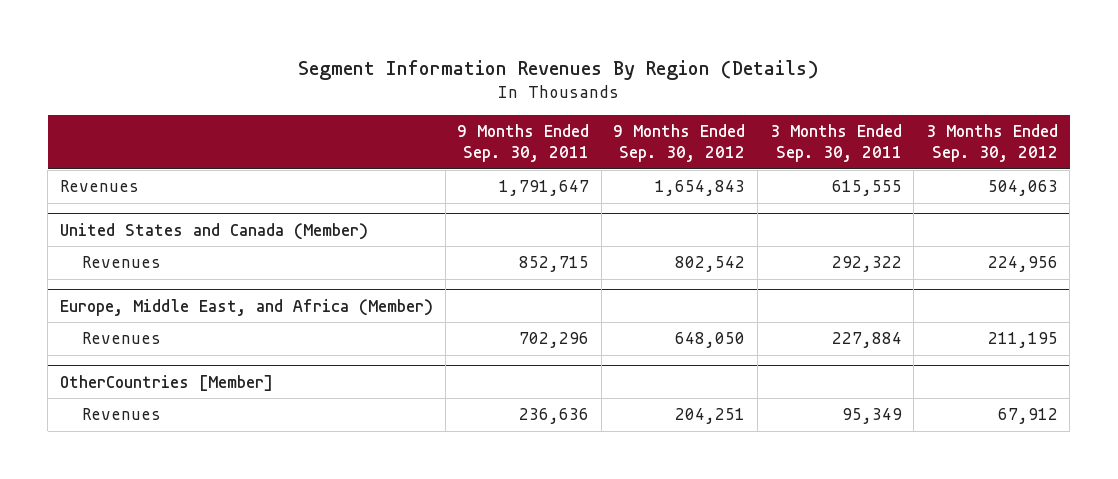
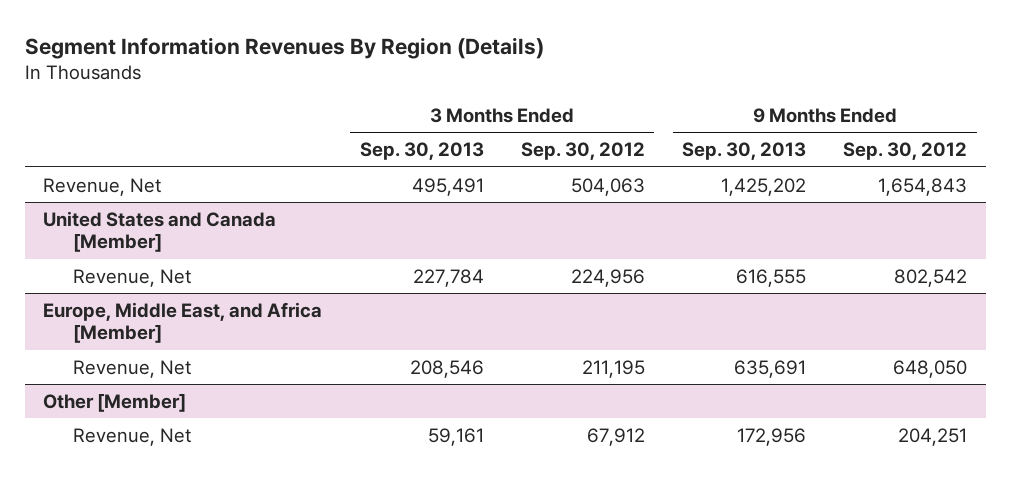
[457,124,590,163] 9 Months Ended Sep. 30, 2011 -> none
[769,124,902,163] 3 Months Ended Sep. 30, 2011 -> none
none -> [359,142,484,161] Sep. 30, 2013
none -> [682,142,807,161] Sep. 30, 2013
[60,374,274,391] OtherCountries [Member] -> none
[60,180,140,193] Revenues -> [43,177,162,196] Revenue, Net
[60,222,369,240] United States and Canada (Member) -> [43,210,277,253] United States and Canada [Member]
[81,256,161,269] Revenues -> [73,268,192,287] Revenue, Net
[60,298,434,316] Europe, Middle East, and Africa (Member) -> [43,301,323,344] Europe, Middle East, and Africa [Member]
[81,332,161,345] Revenues -> [73,359,192,378] Revenue, Net
none -> [43,393,187,412] Other [Member]
[81,408,161,421] Revenues -> [73,427,192,446] Revenue, Net

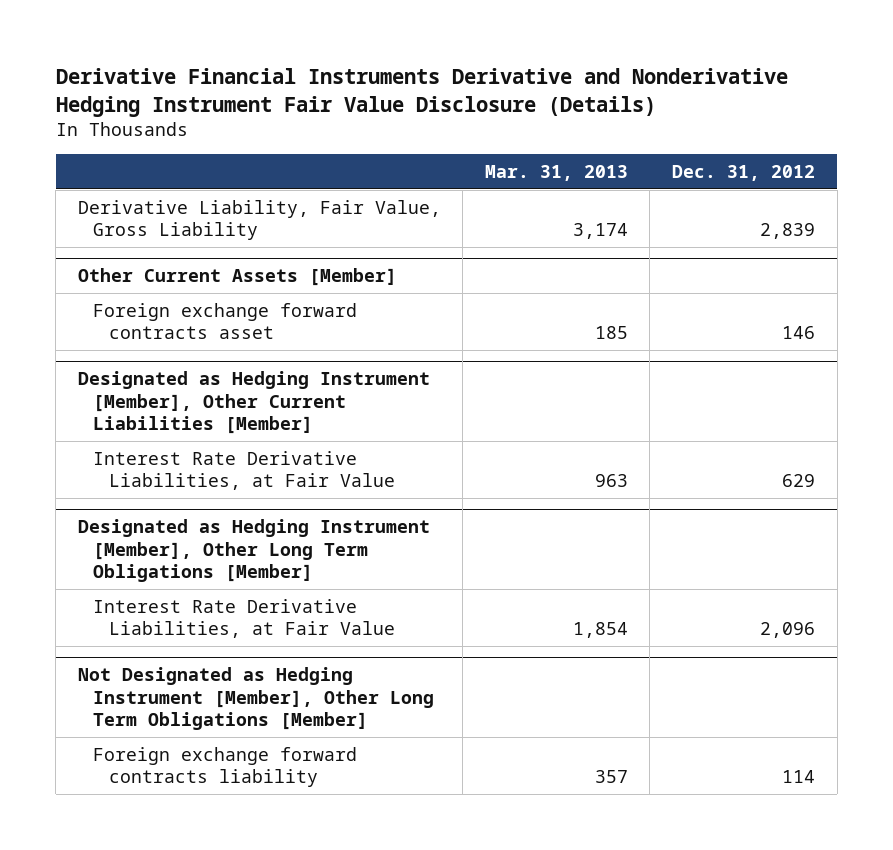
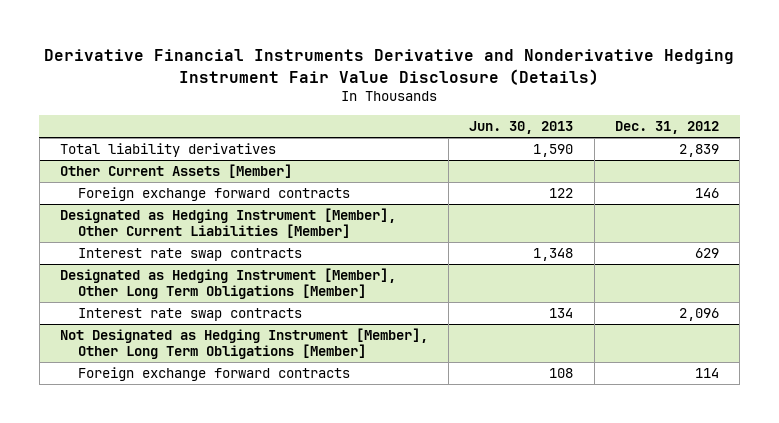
[484,164,628,181] Mar. 31, 2013 -> none
none -> [469,121,574,135] Jun. 30, 2013
[77,199,441,241] Derivative Liability, Fair Value, Gross Liability -> [59,142,276,157] Total liability derivatives
[93,302,358,340] Foreign exchange forward contracts asset -> [78,186,351,201] Foreign exchange forward contracts
[93,450,396,491] Interest Rate Derivative Liabilities, at Fair Value -> [78,247,303,261] Interest rate swap contracts
[93,598,396,639] Interest Rate Derivative Liabilities, at Fair Value -> [78,307,303,321] Interest rate swap contracts
[93,746,358,788] Foreign exchange forward contracts liability -> [78,366,351,381] Foreign exchange forward contracts

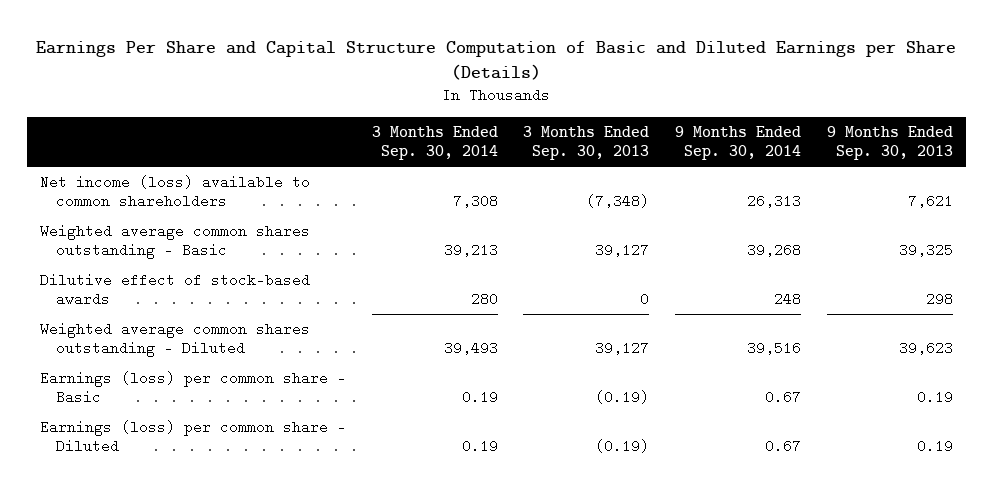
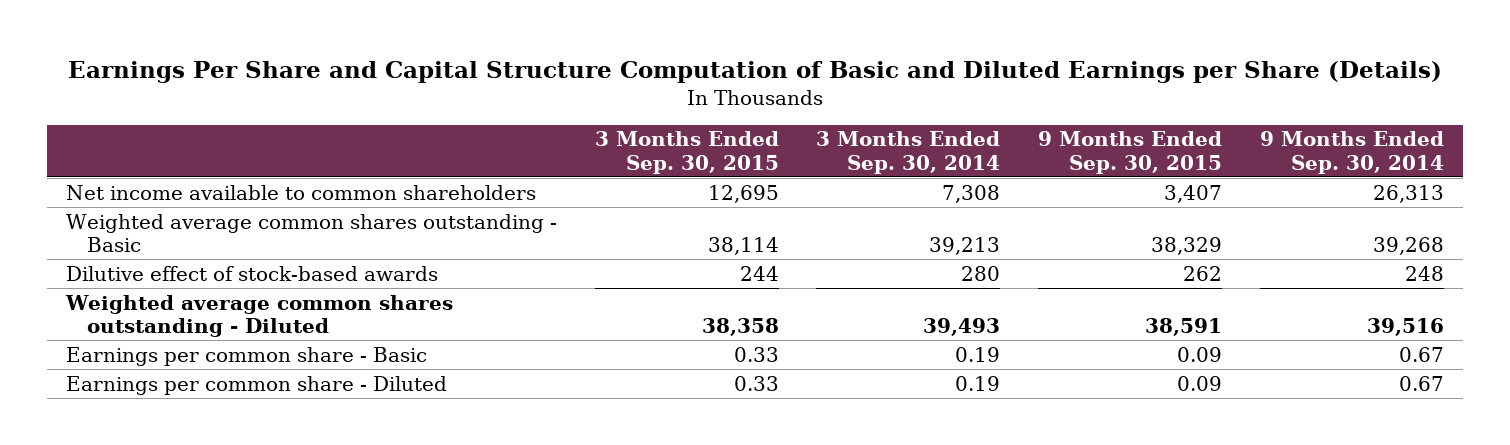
[523,126,650,161] 3 Months Ended Sep. 30, 2013 -> none
[826,126,953,161] 9 Months Ended Sep. 30, 2013 -> none
none -> [594,131,779,174] 3 Months Ended Sep. 30, 2015
none -> [1038,131,1223,174] 9 Months Ended Sep. 30, 2015
[39,175,310,209] Net income (loss) available to common shareholders -> [65,184,536,200] Net income available to common shareholders
[39,371,346,405] Earnings (loss) per common share - Basic -> [65,346,427,366] Earnings per common share - Basic
[39,420,346,454] Earnings (loss) per common share - Diluted -> [65,375,447,395] Earnings per common share - Diluted

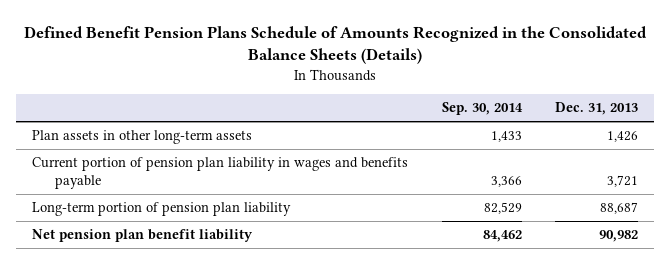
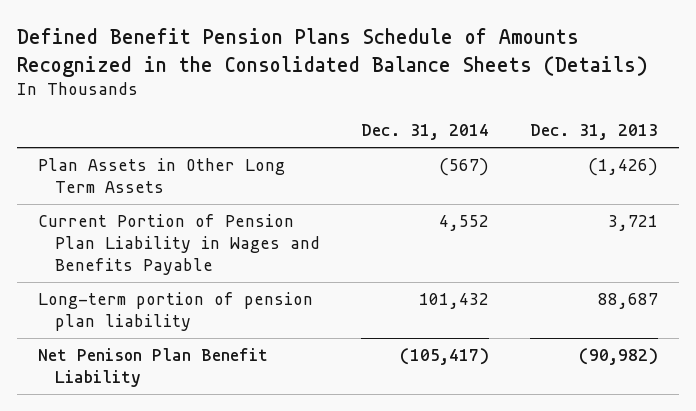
[441,102,523,116] Sep. 30, 2014 -> none
none -> [360,124,489,141] Dec. 31, 2014
[32,130,253,145] Plan assets in other long-term assets -> [37,158,285,194] Plan Assets in Other Long Term Assets
[606,131,638,143] 1,426 -> [588,158,659,177] (1,426)
[32,157,409,190] Current portion of pension plan liability in wages and benefits payable -> [37,214,320,276] Current Portion of Pension Plan Liability in Wages and Benefits Payable
[32,229,254,243] Net pension plan benefit liability -> [37,348,268,388] Net Penison Plan Benefit Liability
[598,230,638,243] 90,982 -> [579,348,659,366] (90,982)

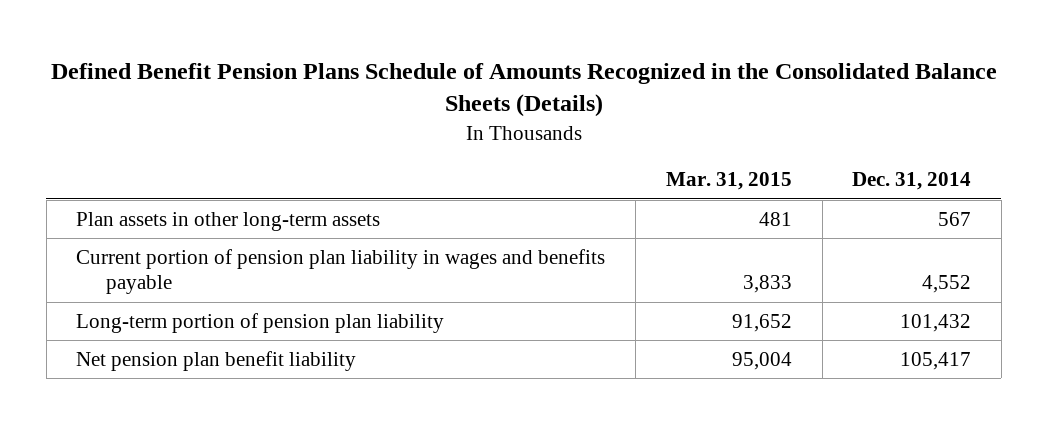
[530,124,659,141] Dec. 31, 2013 -> none
none -> [665,172,792,191] Mar. 31, 2015
[37,158,285,194] Plan Assets in Other Long Term Assets -> [76,212,381,232] Plan assets in other long-term assets
[438,158,489,177] (567) -> [938,212,972,227] 567
[37,214,320,276] Current Portion of Pension Plan Liability in Wages and Benefits Payable -> [76,249,606,295] Current portion of pension plan liability in wages and benefits payable
[37,348,268,388] Net Penison Plan Benefit Liability -> [76,351,357,372] Net pension plan benefit liability
[399,348,489,366] (105,417) -> [900,352,972,371] 105,417

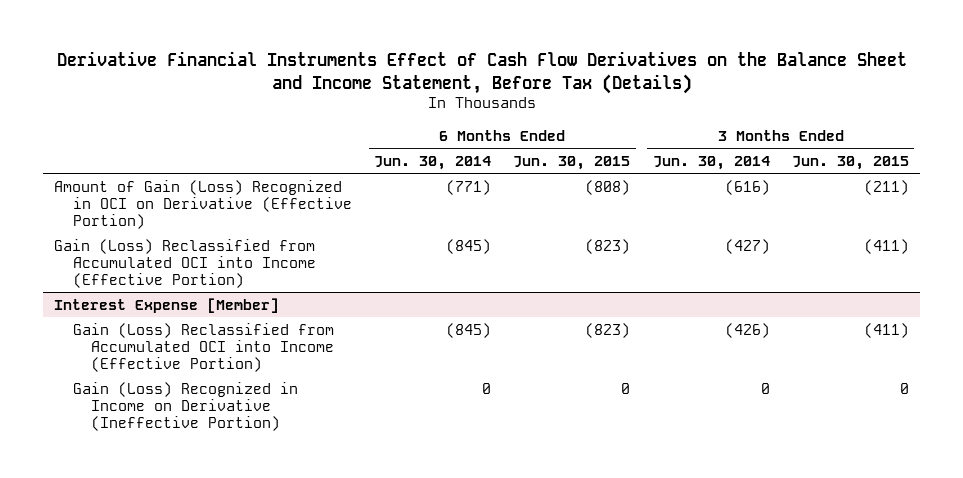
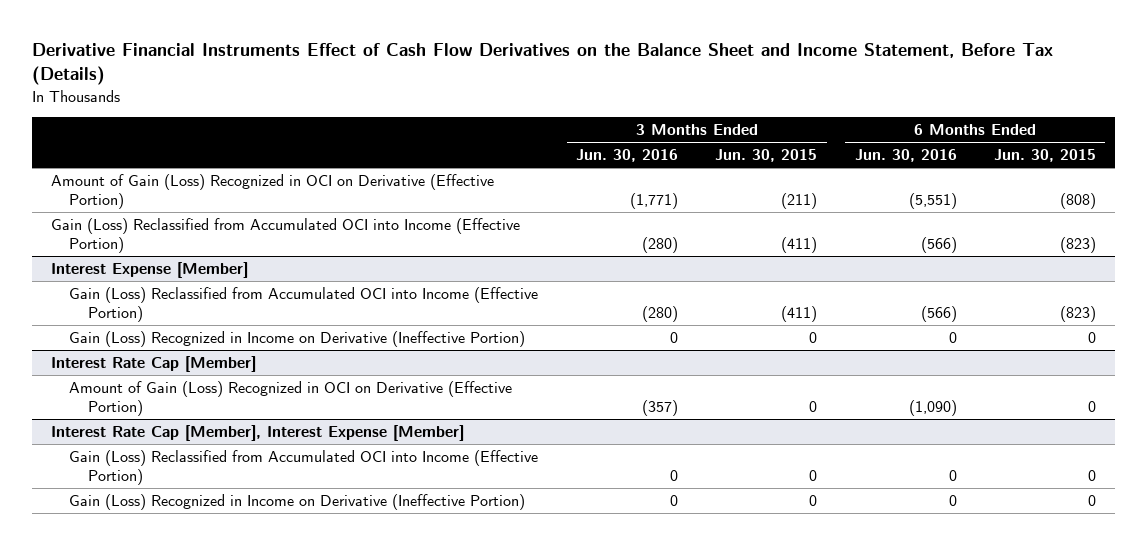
[374,155,492,170] Jun. 30, 2014 -> none
[652,155,770,170] Jun. 30, 2014 -> none
none -> [575,149,678,163] Jun. 30, 2016
none -> [854,149,957,163] Jun. 30, 2016
none -> [50,355,256,372] Interest Rate Cap [Member]
none -> [69,380,513,416] Amount of Gain (Loss) Recognized in OCI on Derivative (Effective Portion)
none -> [50,424,464,441] Interest Rate Cap [Member], Interest Expense [Member]
none -> [69,449,539,485] Gain (Loss) Reclassified from Accumulated OCI into Income (Effective Portion)
none -> [69,493,526,510] Gain (Loss) Recognized in Income on Derivative (Ineffective Portion)

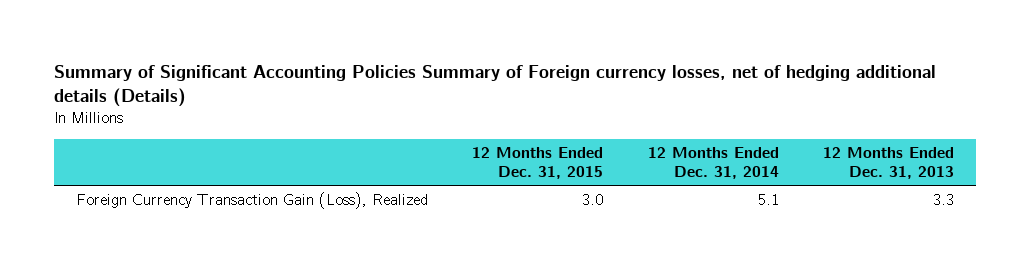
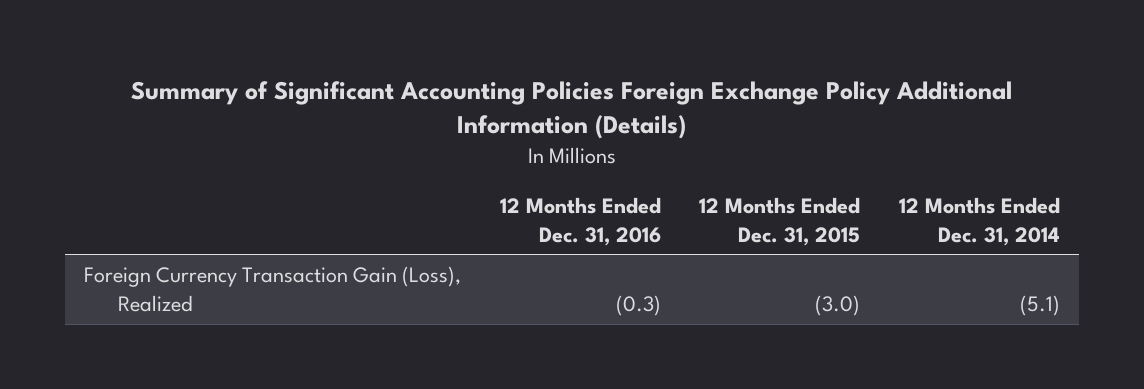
[53,64,936,108] Summary of Significant Accounting Policies Summary of Foreign currency losses, net of hedging additional details (Details) -> [130,80,1012,140] Summary of Significant Accounting Policies Foreign Exchange Policy Additional Information (Details)
[822,147,954,179] 12 Months Ended Dec. 31, 2013 -> none
none -> [499,196,661,246] 12 Months Ended Dec. 31, 2016
[582,194,604,206] 3.0 -> [815,295,861,317] (3.0)
[757,194,779,206] 5.1 -> [1019,295,1060,317] (5.1)

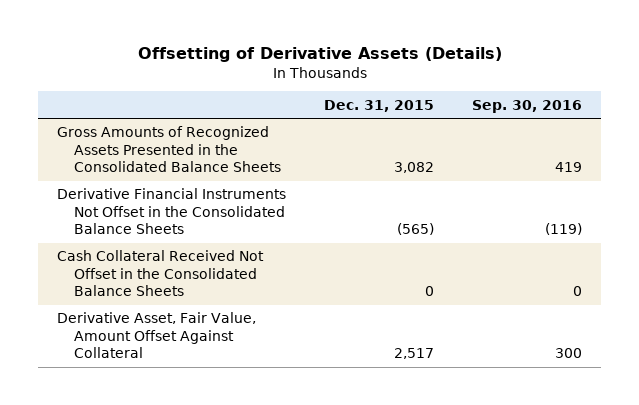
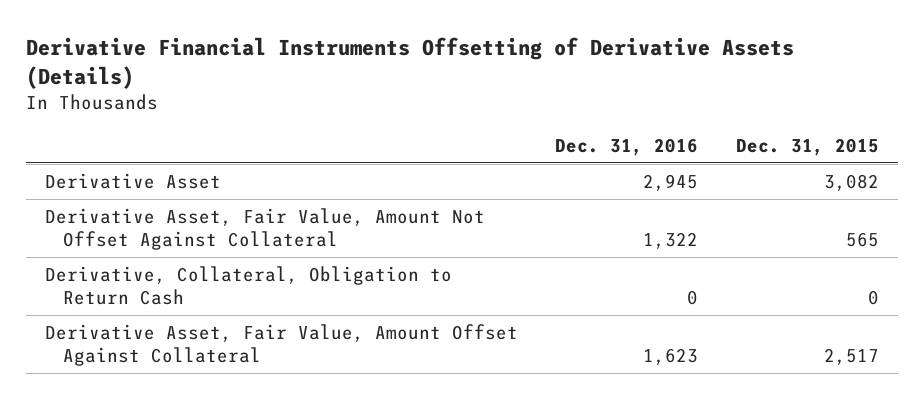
[137,47,502,63] Offsetting of Derivative Assets (Details) -> [26,37,795,90] Derivative Financial Instruments Offsetting of Derivative Assets (Details)
[472,99,583,113] Sep. 30, 2016 -> none
none -> [555,137,699,156] Dec. 31, 2016
[57,188,287,235] Derivative Financial Instruments Not Offset in the Consolidated Balance Sheets -> none
[57,126,281,173] Gross Amounts of Recognized Assets Presented in the Consolidated Balance Sheets -> [45,172,222,189] Derivative Asset
none -> [45,207,486,250] Derivative Asset, Fair Value, Amount Not Offset Against Collateral
[57,250,265,297] Cash Collateral Received Not Offset in the Consolidated Balance Sheets -> [45,265,453,305] Derivative, Collateral, Obligation to Return Cash

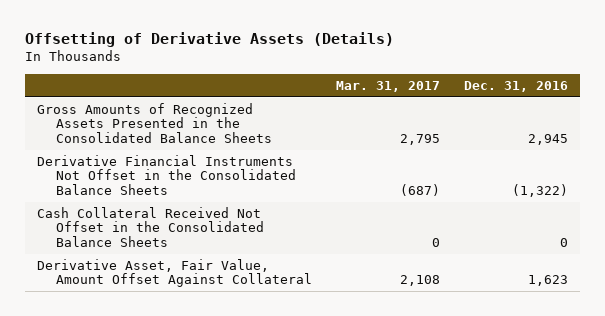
[26,37,795,90] Derivative Financial Instruments Offsetting of Derivative Assets (Details) -> [25,32,395,48] Offsetting of Derivative Assets (Details)
[735,137,879,156] Dec. 31, 2015 -> none
none -> [336,80,441,92] Mar. 31, 2017
[45,207,486,250] Derivative Asset, Fair Value, Amount Not Offset Against Collateral -> none
[45,172,222,189] Derivative Asset -> [37,103,273,143] Gross Amounts of Recognized Assets Presented in the Consolidated Balance Sheets
none -> [37,155,297,195] Derivative Financial Instruments Not Offset in the Consolidated Balance Sheets
[45,265,453,305] Derivative, Collateral, Obligation to Return Cash -> [37,207,265,247] Cash Collateral Received Not Offset in the Consolidated Balance Sheets

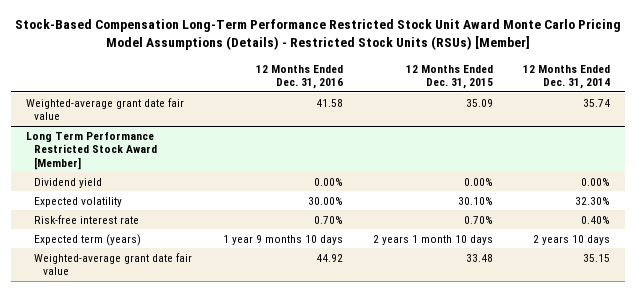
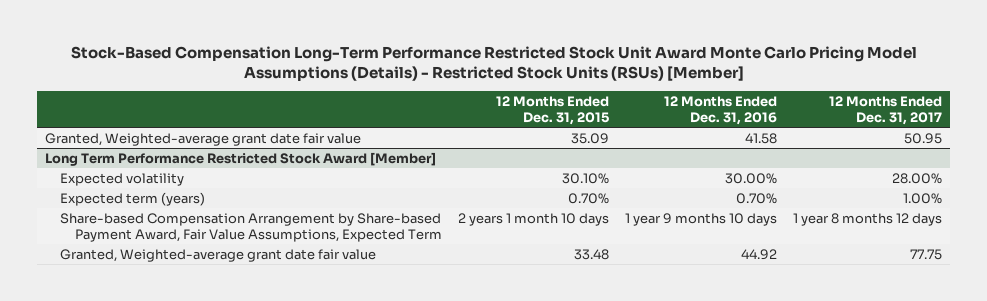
[523,64,611,90] 12 Months Ended Dec. 31, 2014 -> none
none -> [829,96,943,126] 12 Months Ended Dec. 31, 2017
[25,97,184,121] Weighted-average grant date fair value -> [45,132,362,146] Granted, Weighted-average grant date fair value
[34,177,103,188] Dividend yield -> none
[34,214,140,224] Risk-free interest rate -> [60,191,206,206] Expected term (years)
[34,233,142,246] Expected term (years) -> [60,212,443,242] Share-based Compensation Arrangement by Share-based Payment Award, Fair Value Assumptions, Expected Term
[34,252,193,276] Weighted-average grant date fair value -> [60,248,377,262] Granted, Weighted-average grant date fair value

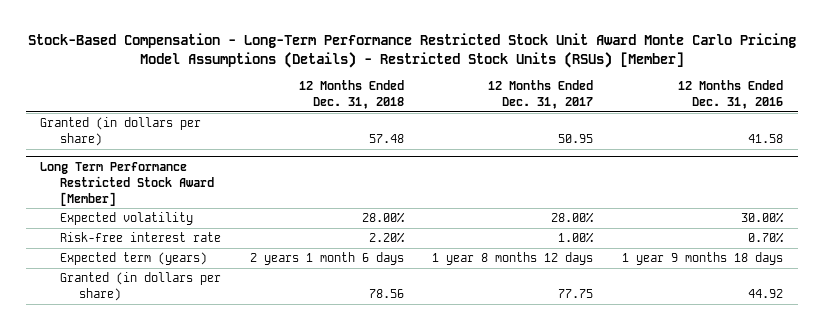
[70,45,917,82] Stock-Based Compensation Long-Term Performance Restricted Stock Unit Award Monte Carlo Pricing Model Assumptions (Details) - Restricted Stock Units (RSUs) [Member] -> [27,33,796,69] Stock-Based Compensation - Long-Term Performance Restricted Stock Unit Award Monte Carlo Pricing Model Assumptions (Details) - Restricted Stock Units (RSUs) [Member]
[496,96,610,126] 12 Months Ended Dec. 31, 2015 -> none
none -> [298,80,404,110] 12 Months Ended Dec. 31, 2018
[45,132,362,146] Granted, Weighted-average grant date fair value -> [40,117,202,147] Granted (in dollars per share)
[60,212,443,242] Share-based Compensation Arrangement by Share-based Payment Award, Fair Value Assumptions, Expected Term -> none
none -> [59,232,221,243] Risk-free interest rate
[736,192,778,204] 0.70% -> [622,252,784,266] 1 year 9 months 18 days
[903,192,943,204] 1.00% -> [432,252,594,266] 1 year 8 months 12 days
[60,248,377,262] Granted, Weighted-average grant date fair value -> [59,272,221,302] Granted (in dollars per share)

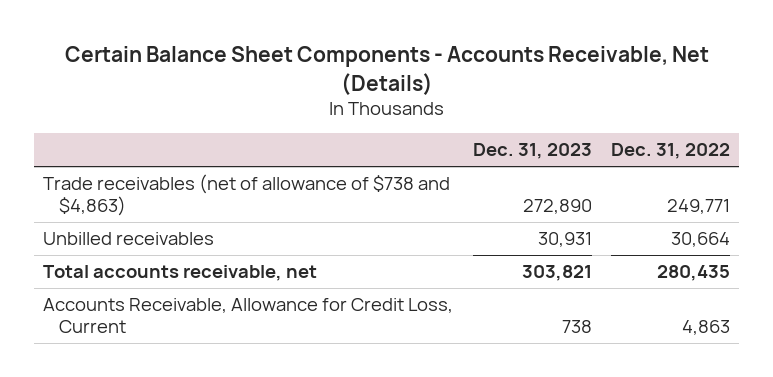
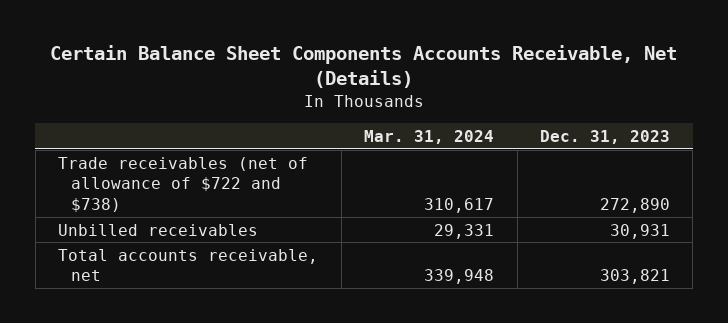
[64,46,709,95] Certain Balance Sheet Components - Accounts Receivable, Net (Details) -> [50,45,678,89] Certain Balance Sheet Components Accounts Receivable, Net (Details)
[610,143,730,160] Dec. 31, 2022 -> none
none -> [364,129,495,144] Mar. 31, 2024
[43,173,451,216] Trade receivables (net of allowance of $738 and $4,863) -> [58,156,309,212] Trade receivables (net of allowance of $722 and $738)
[43,297,454,333] Accounts Receivable, Allowance for Credit Loss, Current -> none

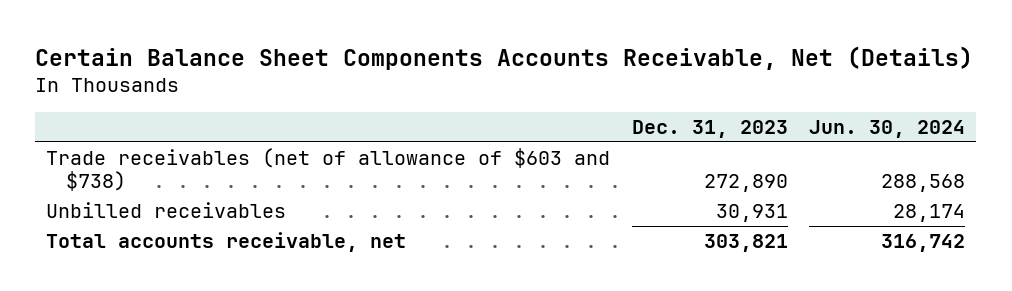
[364,129,495,144] Mar. 31, 2024 -> none
none -> [809,119,966,138] Jun. 30, 2024
[58,156,309,212] Trade receivables (net of allowance of $722 and $738) -> [46,148,611,192] Trade receivables (net of allowance of $603 and $738)

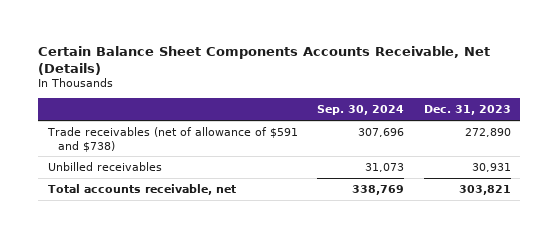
[809,119,966,138] Jun. 30, 2024 -> none
none -> [317,105,405,116] Sep. 30, 2024
[46,148,611,192] Trade receivables (net of allowance of $603 and $738) -> [47,126,299,152] Trade receivables (net of allowance of $591 and $738)

